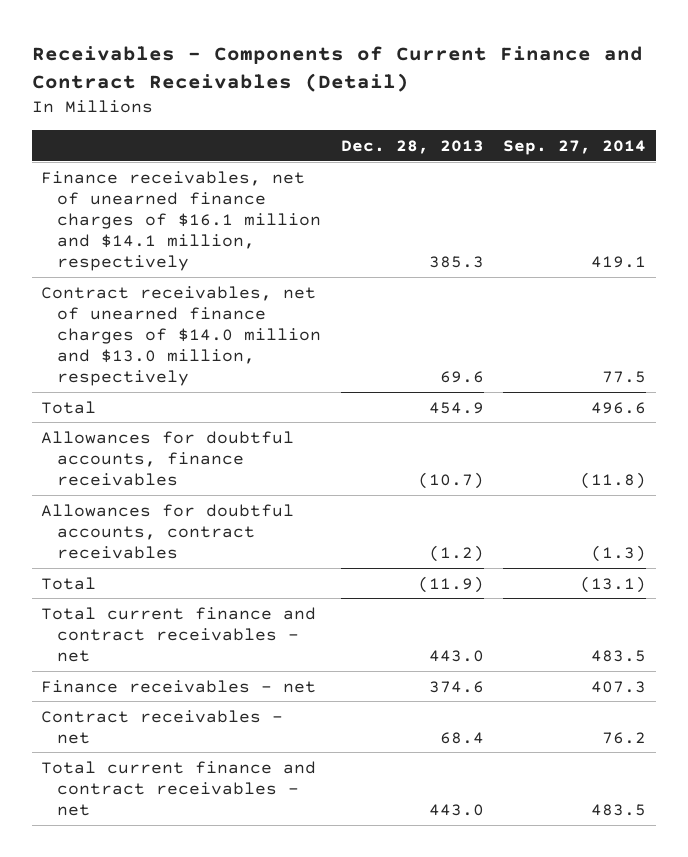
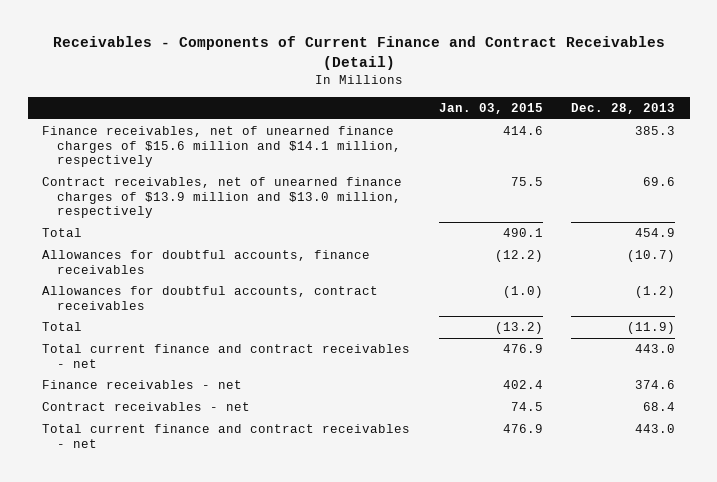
[503,139,647,155] Sep. 27, 2014 -> none
none -> [438,102,543,114] Jan. 03, 2015
[41,170,322,271] Finance receivables, net of unearned finance charges of $16.1 million and $14.1 million, respectively -> [42,126,402,168] Finance receivables, net of unearned finance charges of $15.6 million and $14.1 million, respectively
[41,285,322,386] Contract receivables, net of unearned finance charges of $14.0 million and $13.0 million, respectively -> [42,177,403,219] Contract receivables, net of unearned finance charges of $13.9 million and $13.0 million, respectively

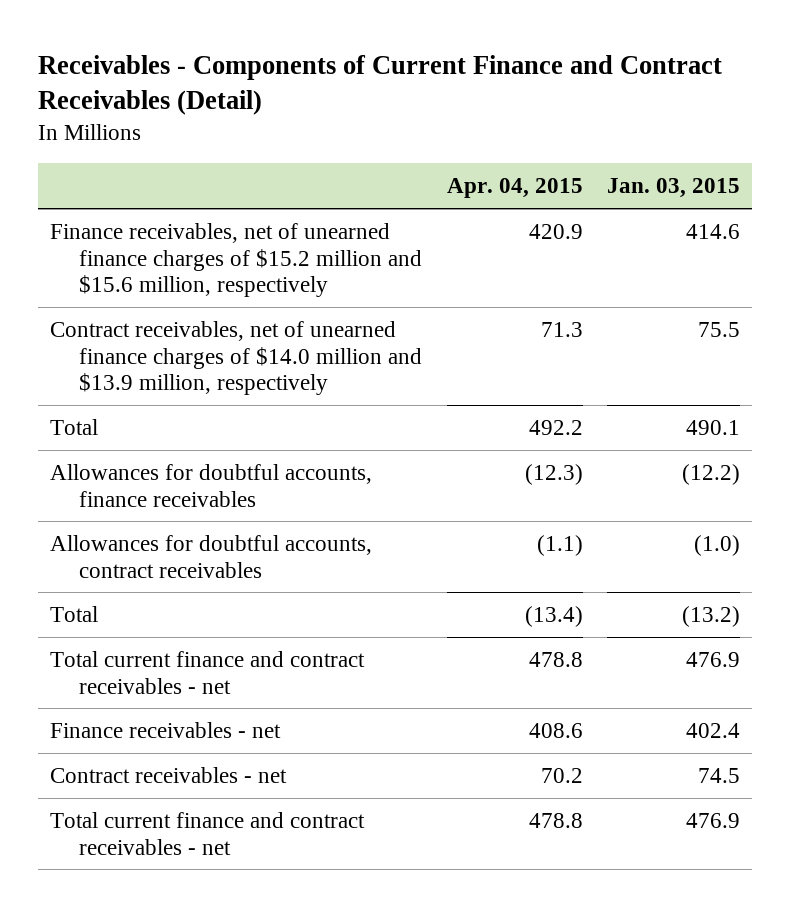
[571,102,676,114] Dec. 28, 2013 -> none
none -> [446,178,583,199] Apr. 04, 2015
[42,126,402,168] Finance receivables, net of unearned finance charges of $15.6 million and $14.1 million, respectively -> [50,222,423,298] Finance receivables, net of unearned finance charges of $15.2 million and $15.6 million, respectively
[42,177,403,219] Contract receivables, net of unearned finance charges of $13.9 million and $13.0 million, respectively -> [50,320,423,396] Contract receivables, net of unearned finance charges of $14.0 million and $13.9 million, respectively

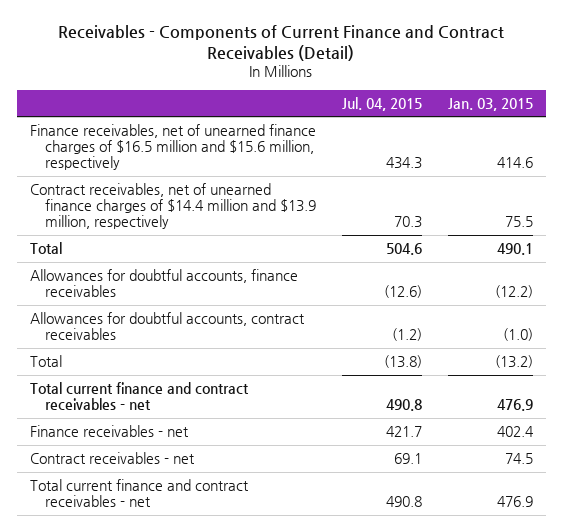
[446,178,583,199] Apr. 04, 2015 -> none
none -> [341,96,422,111] Jul. 04, 2015
[50,222,423,298] Finance receivables, net of unearned finance charges of $15.2 million and $15.6 million, respectively -> [29,124,316,170] Finance receivables, net of unearned finance charges of $16.5 million and $15.6 million, respectively
[50,320,423,396] Contract receivables, net of unearned finance charges of $14.0 million and $13.9 million, respectively -> [29,183,316,229] Contract receivables, net of unearned finance charges of $14.4 million and $13.9 million, respectively

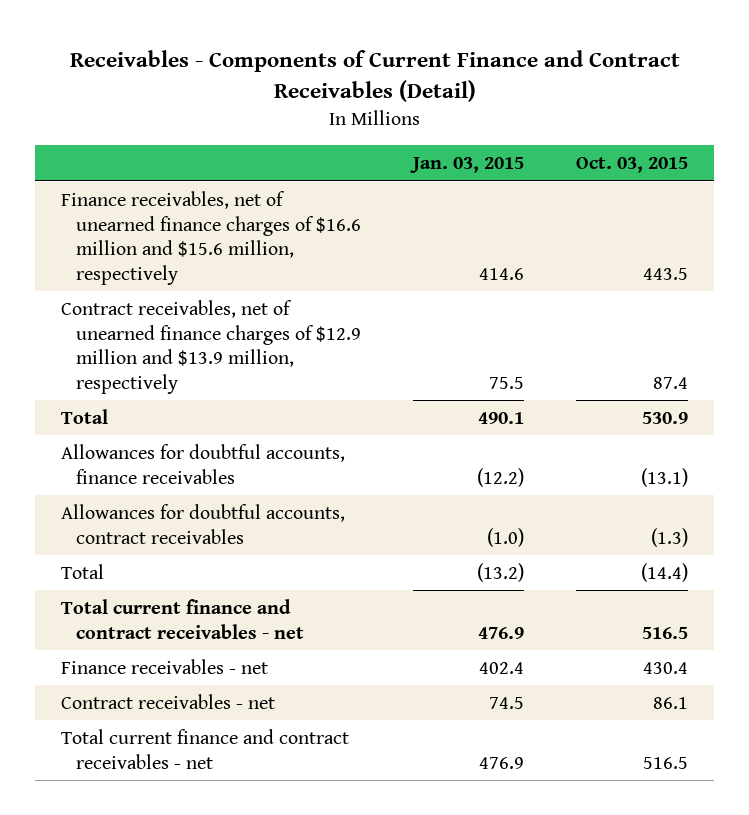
[341,96,422,111] Jul. 04, 2015 -> none
none -> [576,157,689,174] Oct. 03, 2015
[29,124,316,170] Finance receivables, net of unearned finance charges of $16.5 million and $15.6 million, respectively -> [61,190,362,285] Finance receivables, net of unearned finance charges of $16.6 million and $15.6 million, respectively
[29,183,316,229] Contract receivables, net of unearned finance charges of $14.4 million and $13.9 million, respectively -> [61,299,362,394] Contract receivables, net of unearned finance charges of $12.9 million and $13.9 million, respectively

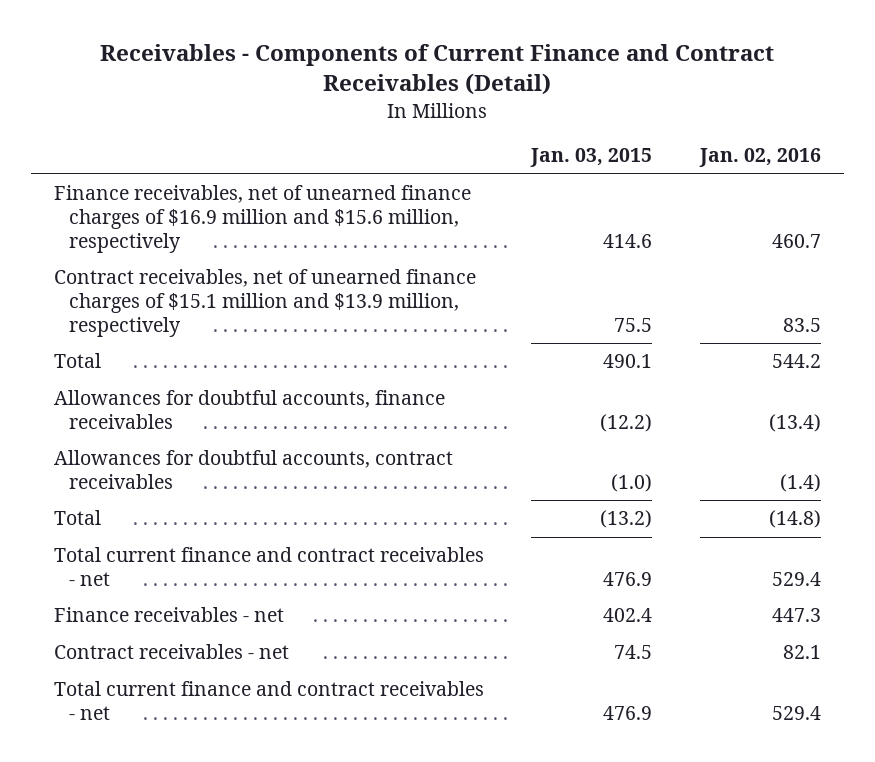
[576,157,689,174] Oct. 03, 2015 -> none
none -> [698,148,821,168] Jan. 02, 2016
[61,190,362,285] Finance receivables, net of unearned finance charges of $16.6 million and $15.6 million, respectively -> [54,185,472,253] Finance receivables, net of unearned finance charges of $16.9 million and $15.6 million, respectively
[61,299,362,394] Contract receivables, net of unearned finance charges of $12.9 million and $13.9 million, respectively -> [54,269,477,337] Contract receivables, net of unearned finance charges of $15.1 million and $13.9 million, respectively

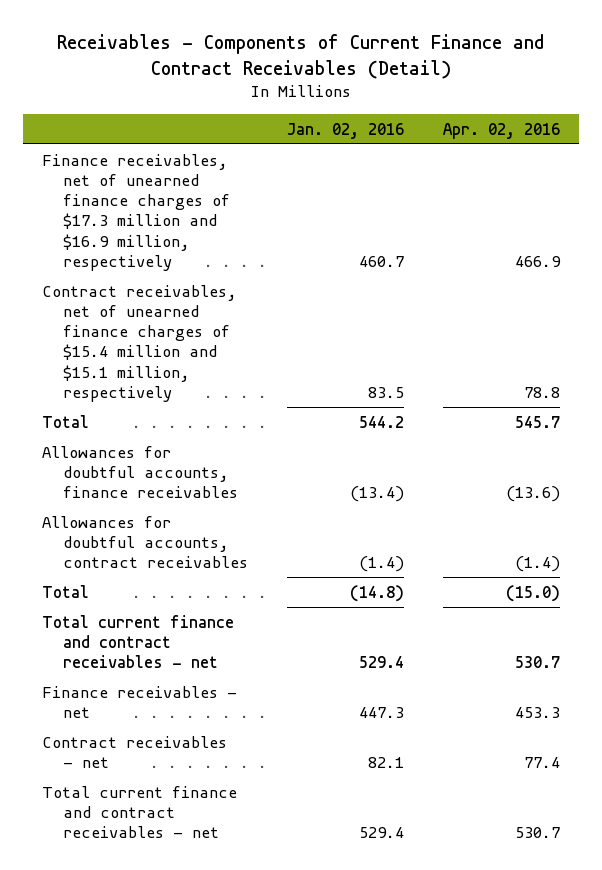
[530,148,653,168] Jan. 03, 2015 -> none
none -> [442,122,560,139] Apr. 02, 2016
[54,185,472,253] Finance receivables, net of unearned finance charges of $16.9 million and $15.6 million, respectively -> [42,153,230,272] Finance receivables, net of unearned finance charges of $17.3 million and $16.9 million, respectively
[54,269,477,337] Contract receivables, net of unearned finance charges of $15.1 million and $13.9 million, respectively -> [42,284,238,403] Contract receivables, net of unearned finance charges of $15.4 million and $15.1 million, respectively

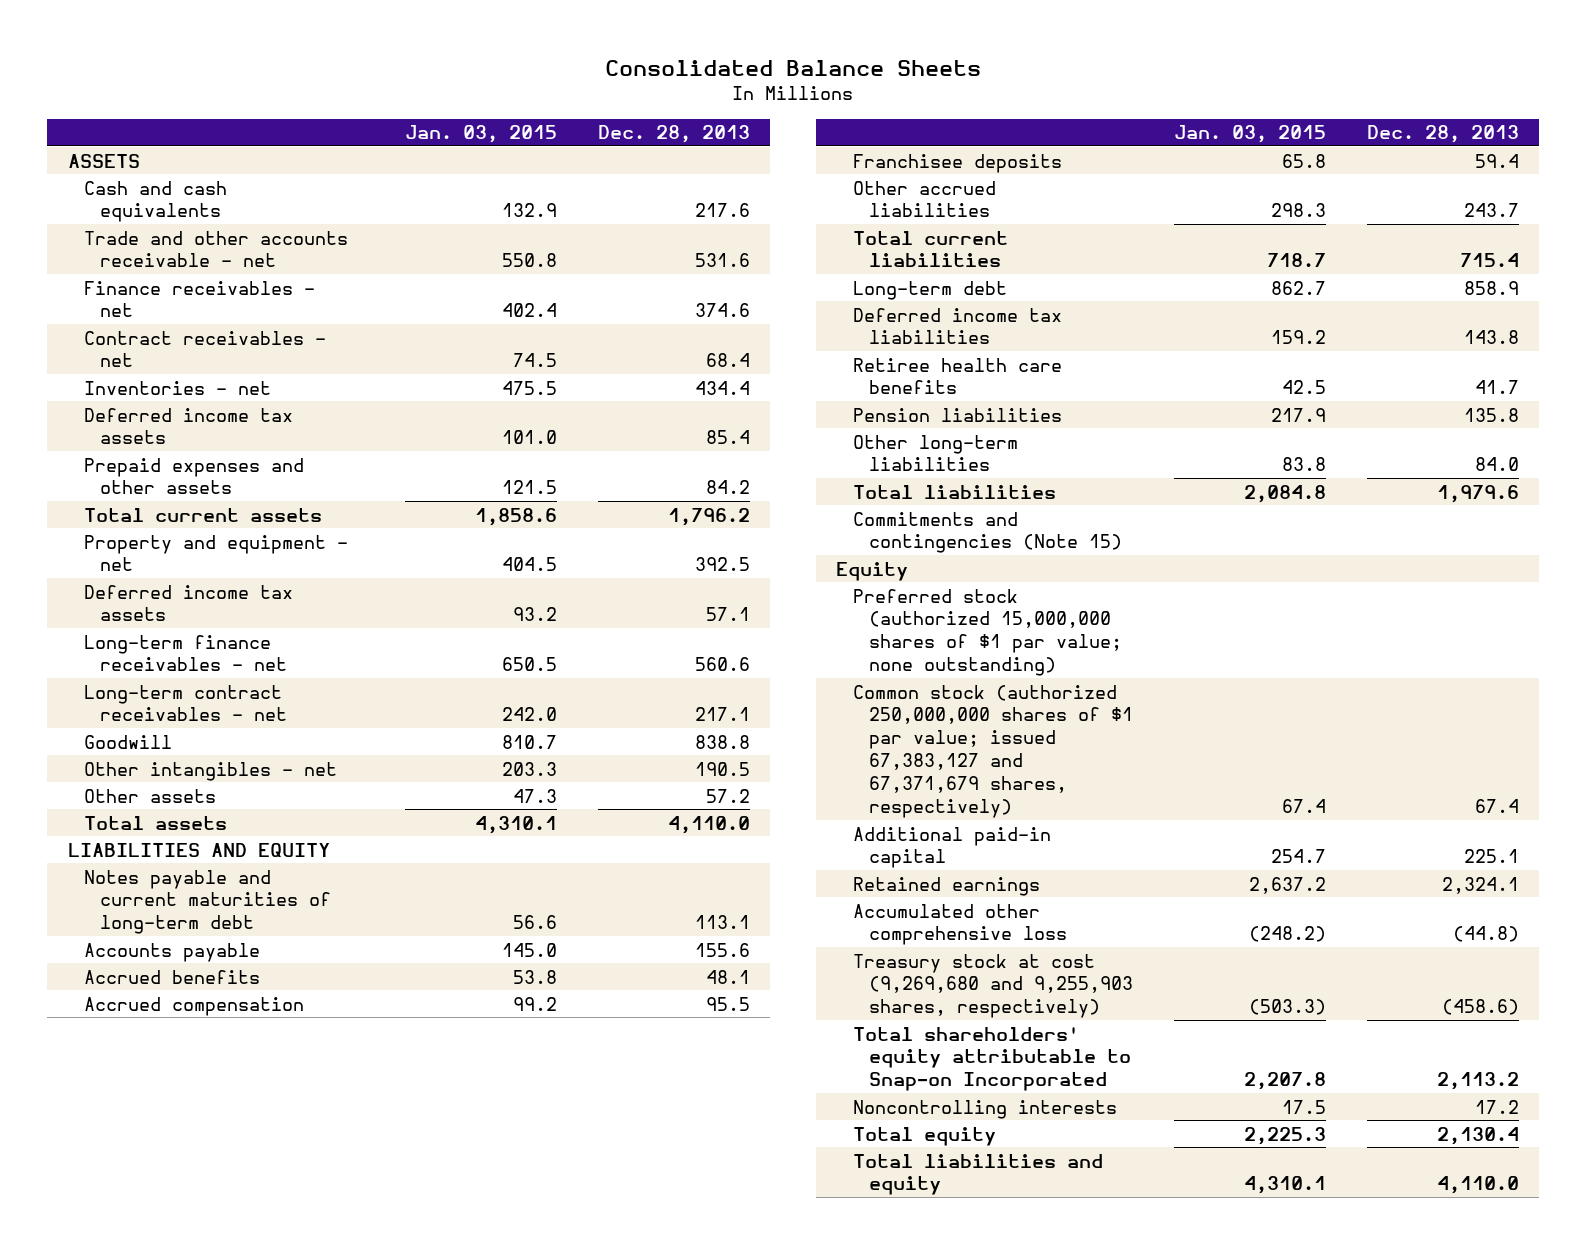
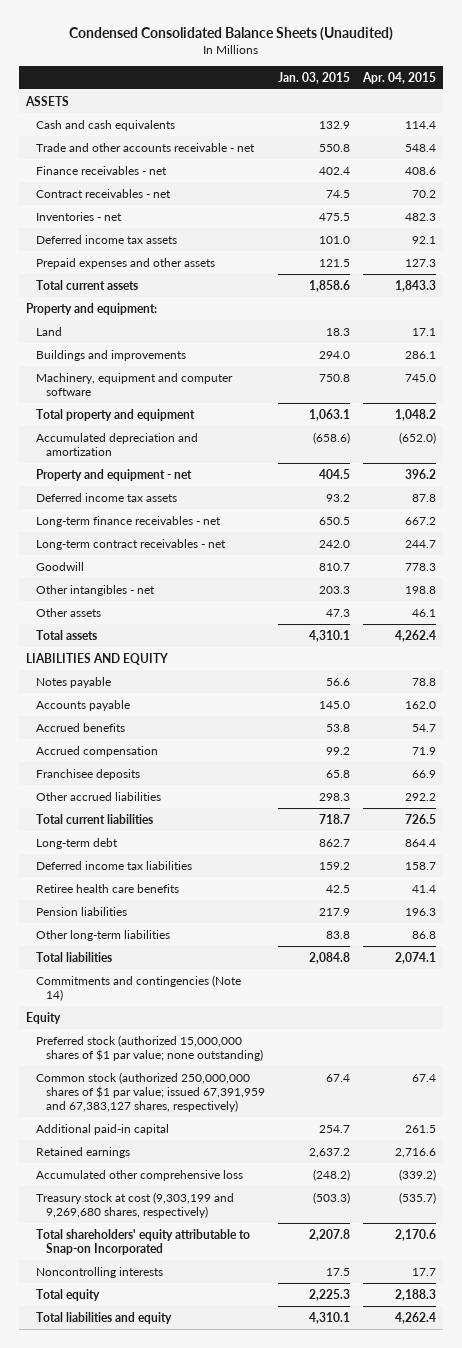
[605,59,982,76] Consolidated Balance Sheets -> [68,26,393,41] Condensed Consolidated Balance Sheets (Unaudited)
[597,125,750,144] Dec. 28, 2013 -> none
none -> [362,71,437,84] Apr. 04, 2015
none -> [25,302,157,315] Property and equipment:
none -> [35,326,62,336] Land
none -> [35,349,186,361] Buildings and improvements
none -> [35,372,233,396] Machinery, equipment and computer software
none -> [35,408,195,421] Total property and equipment
none -> [35,432,198,456] Accumulated depreciation and amortization
[83,869,332,935] Notes payable and current maturities of long-term debt -> [35,676,111,688] Notes payable
[852,511,1122,554] Commitments and contingencies (Note 15) -> [35,974,241,1001] Commitments and contingencies (Note 14)
[852,684,1133,818] Common stock (authorized 250,000,000 shares of $1 par value; issued 67,383,127 and 67,371,679 shares, respectively) -> [35,1071,265,1112] Common stock (authorized 250,000,000 shares of $1 par value; issued 67,391,959 and 67,383,127 shares, respectively)
[852,953,1133,1019] Treasury stock at cost (9,269,680 and 9,255,903 shares, respectively) -> [35,1191,234,1218] Treasury stock at cost (9,303,199 and 9,269,680 shares, respectively)

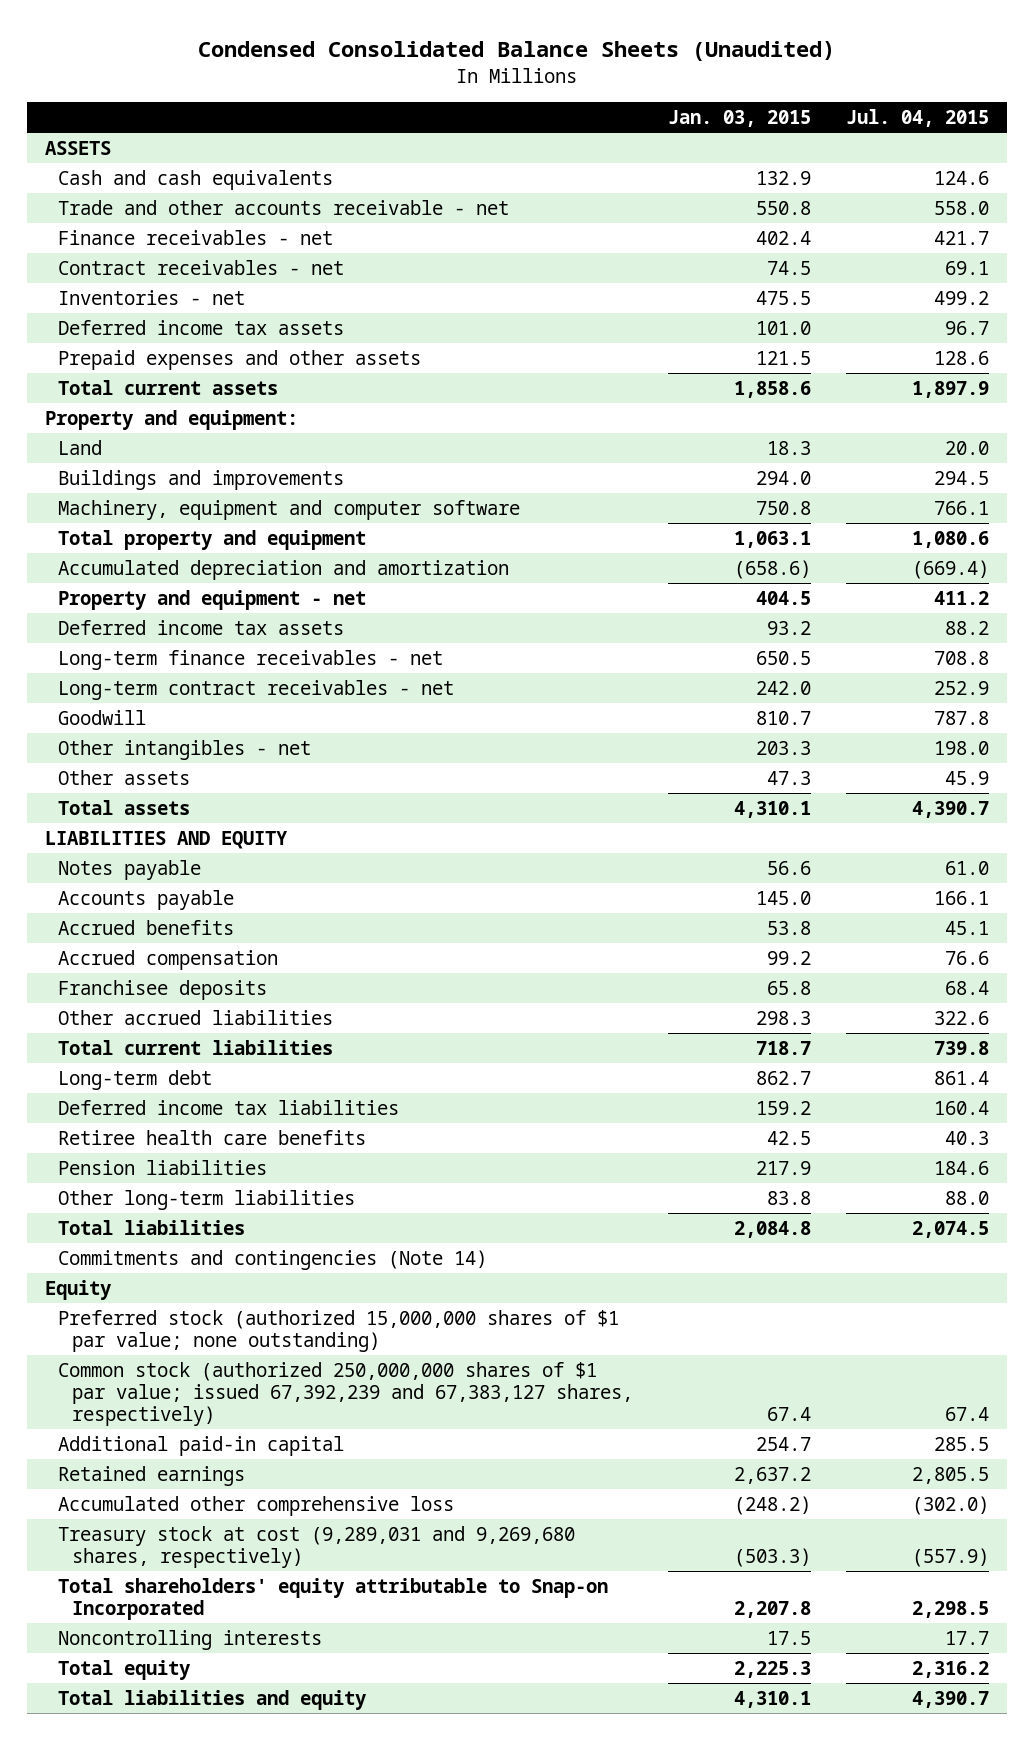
[362,71,437,84] Apr. 04, 2015 -> none
none -> [846,108,990,127] Jul. 04, 2015
[35,1071,265,1112] Common stock (authorized 250,000,000 shares of $1 par value; issued 67,391,959 and 67,383,127 shares, respectively) -> [58,1362,633,1427] Common stock (authorized 250,000,000 shares of $1 par value; issued 67,392,239 and 67,383,127 shares, respectively)
[35,1191,234,1218] Treasury stock at cost (9,303,199 and 9,269,680 shares, respectively) -> [58,1526,576,1569] Treasury stock at cost (9,289,031 and 9,269,680 shares, respectively)

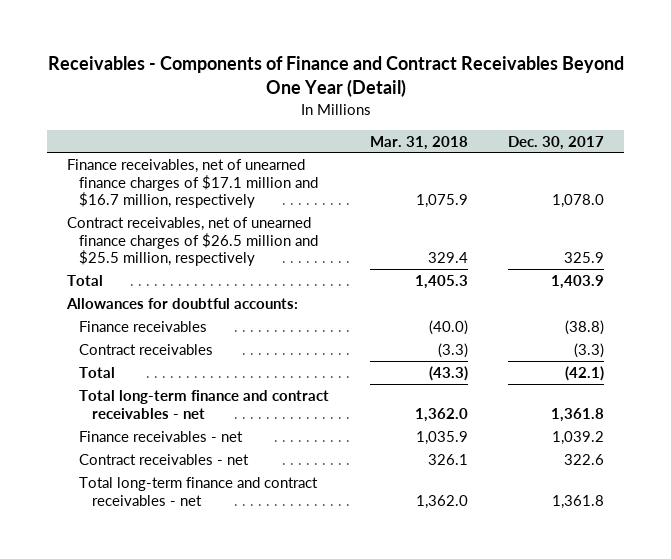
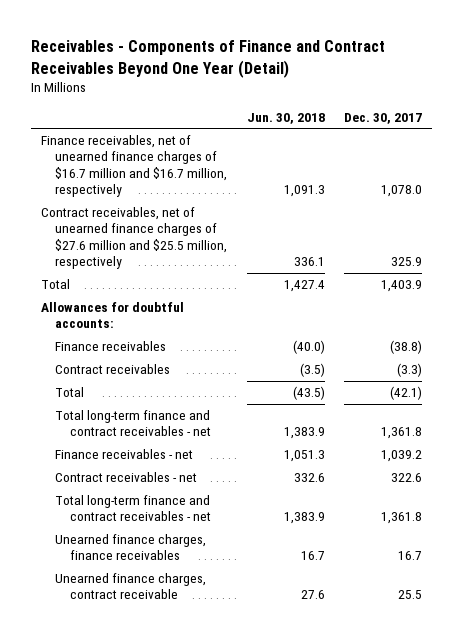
[369,135,468,150] Mar. 31, 2018 -> none
none -> [246,112,325,124] Jun. 30, 2018
[67,158,319,209] Finance receivables, net of unearned finance charges of $17.1 million and $16.7 million, respectively -> [40,135,228,198] Finance receivables, net of unearned finance charges of $16.7 million and $16.7 million, respectively
[67,216,319,267] Contract receivables, net of unearned finance charges of $26.5 million and $25.5 million, respectively -> [40,207,228,270] Contract receivables, net of unearned finance charges of $27.6 million and $25.5 million, respectively
none -> [55,534,207,561] Unearned finance charges, finance receivables
none -> [55,573,207,600] Unearned finance charges, contract receivable

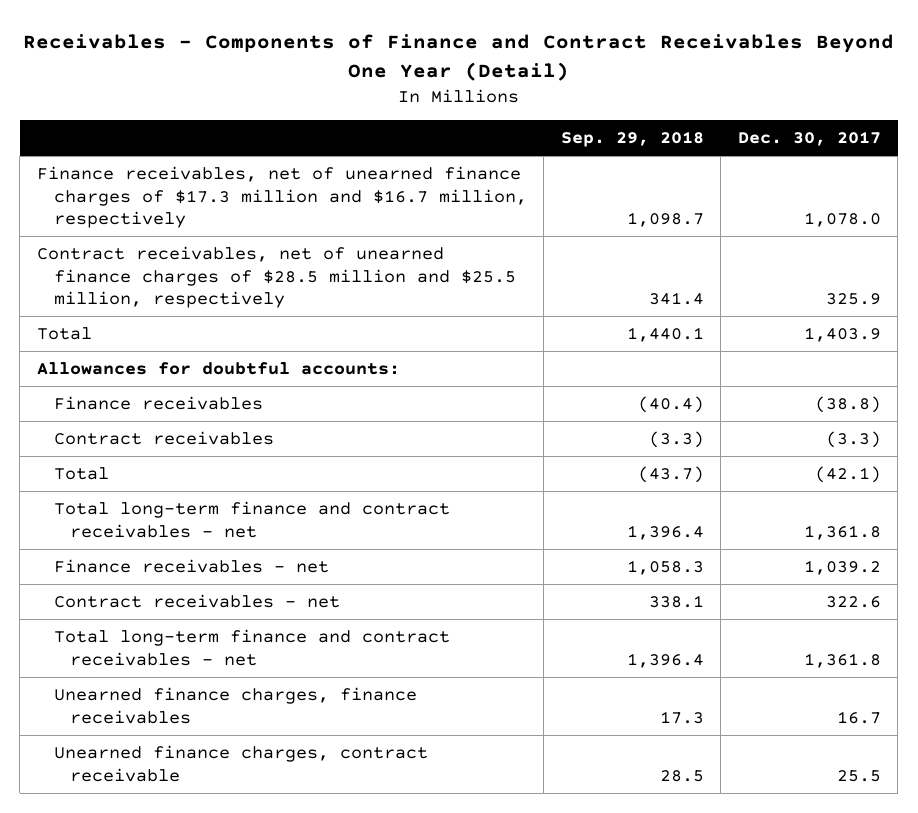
[246,112,325,124] Jun. 30, 2018 -> none
none -> [560,131,704,148] Sep. 29, 2018
[40,135,228,198] Finance receivables, net of unearned finance charges of $16.7 million and $16.7 million, respectively -> [36,166,527,229] Finance receivables, net of unearned finance charges of $17.3 million and $16.7 million, respectively
[40,207,228,270] Contract receivables, net of unearned finance charges of $27.6 million and $25.5 million, respectively -> [36,246,516,309] Contract receivables, net of unearned finance charges of $28.5 million and $25.5 million, respectively

